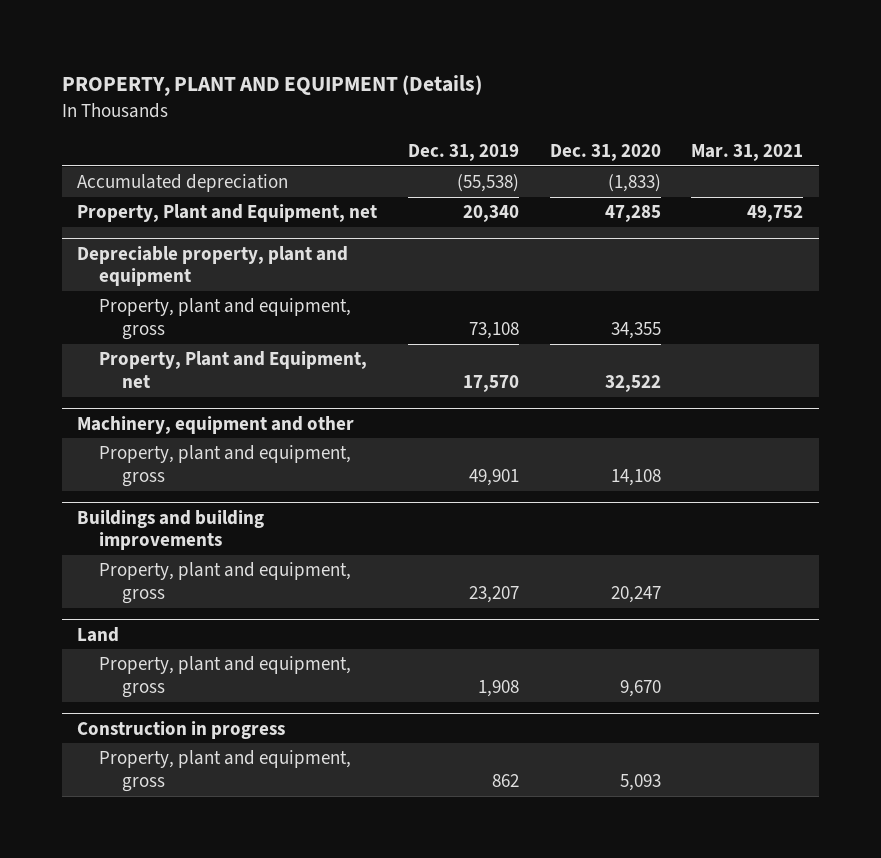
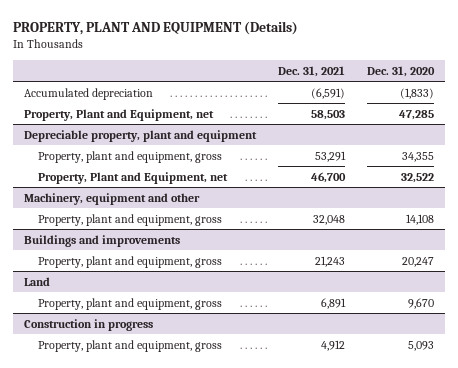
[407,143,519,161] Dec. 31, 2019 -> none
[691,143,804,161] Mar. 31, 2021 -> none
none -> [277,65,345,77] Dec. 31, 2021
[77,509,265,551] Buildings and building improvements -> [24,234,181,247] Buildings and improvements

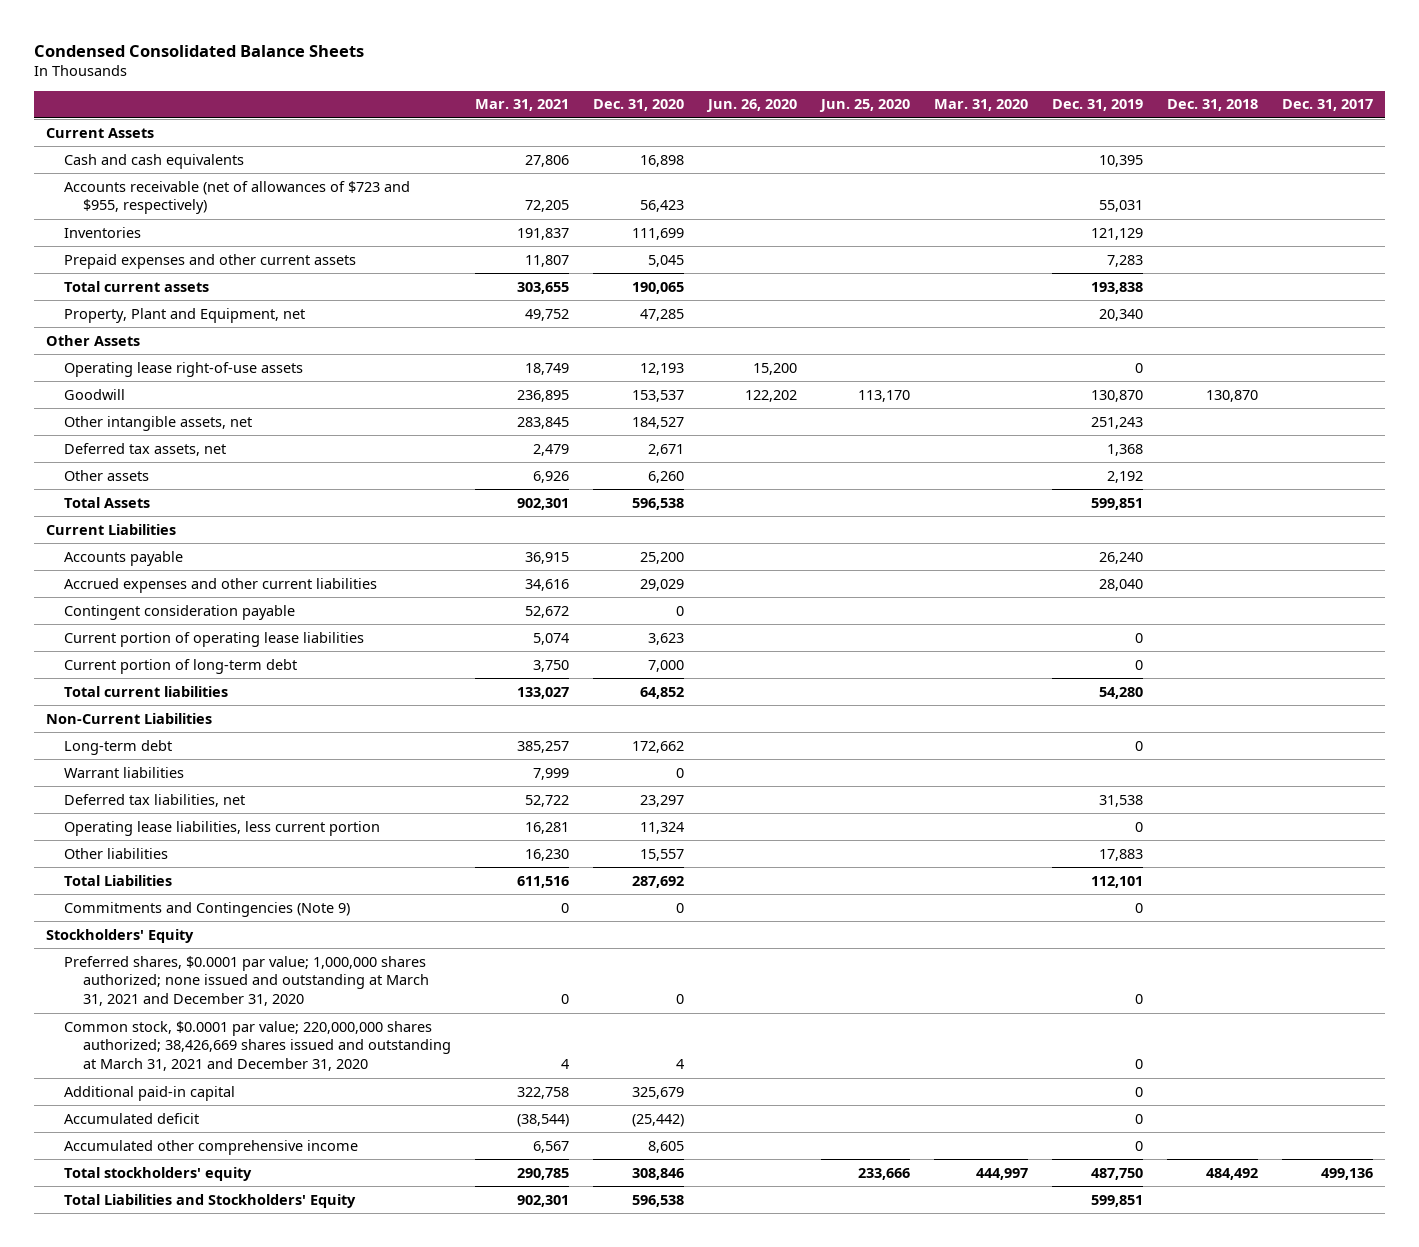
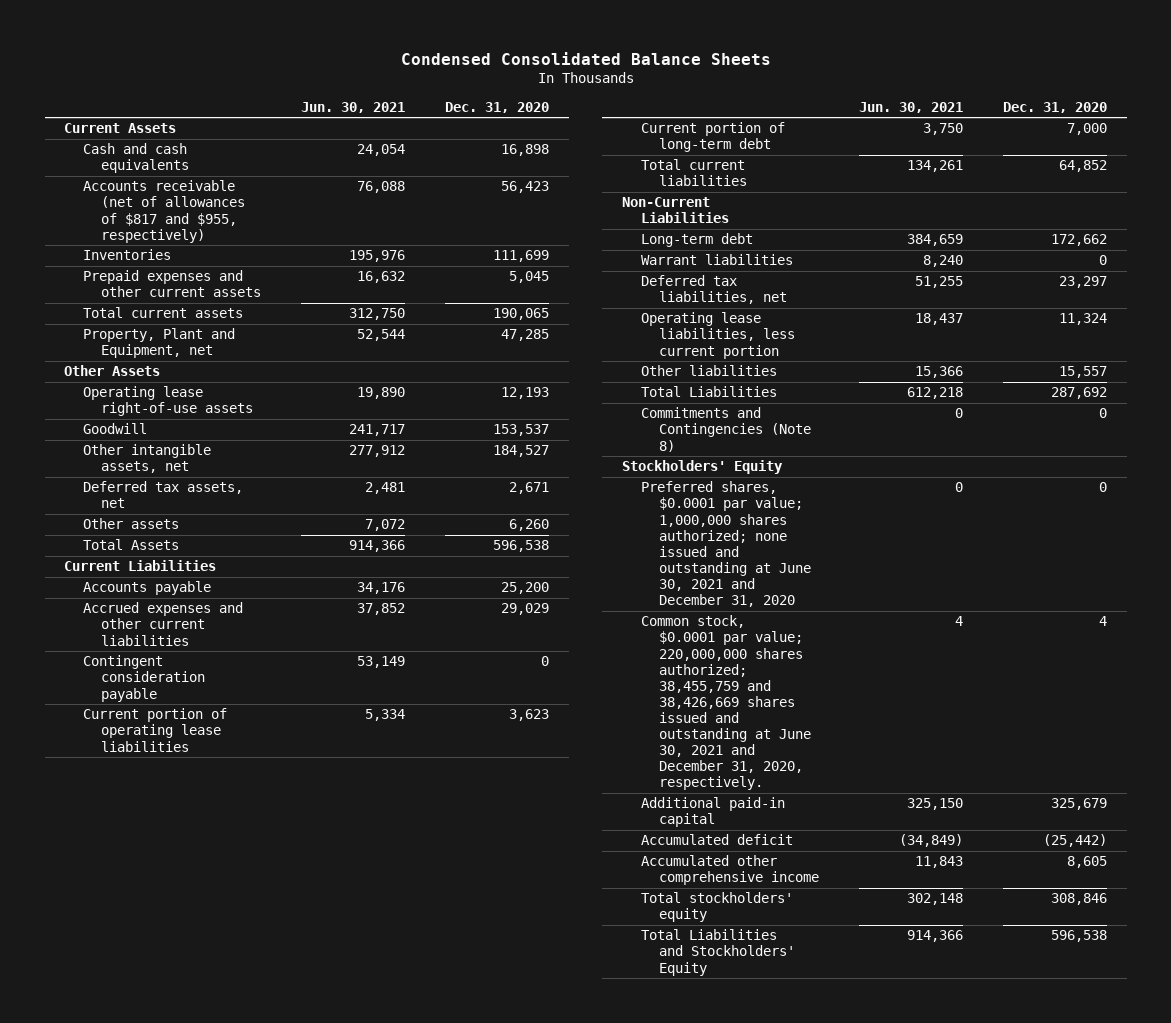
[474,99,569,112] Mar. 31, 2021 -> none
[705,99,797,113] Jun. 26, 2020 -> none
[818,99,910,113] Jun. 25, 2020 -> none
[933,99,1028,112] Mar. 31, 2020 -> none
[1051,99,1143,112] Dec. 31, 2019 -> none
[1166,99,1258,112] Dec. 31, 2018 -> none
[1281,99,1373,112] Dec. 31, 2017 -> none
none -> [301,101,406,113] Jun. 30, 2021
[64,180,411,215] Accounts receivable (net of allowances of $723 and $955, respectively) -> [82,180,246,243] Accounts receivable (net of allowances of $817 and $955, respectively)
[64,901,351,917] Commitments and Contingencies (Note 9) -> [640,407,812,452] Commitments and Contingencies (Note 8)
[64,955,429,1007] Preferred shares, $0.0001 par value; 1,000,000 shares authorized; none issued and outstanding at March 31, 2021 and December 31, 2020 -> [640,481,812,608] Preferred shares, $0.0001 par value; 1,000,000 shares authorized; none issued and outstanding at June 30, 2021 and December 31, 2020
[64,1020,451,1072] Common stock, $0.0001 par value; 220,000,000 shares authorized; 38,426,669 shares issued and outstanding at March 31, 2021 and December 31, 2020 -> [640,615,812,791] Common stock, $0.0001 par value; 220,000,000 shares authorized; 38,455,759 and 38,426,669 shares issued and outstanding at June 30, 2021 and December 31, 2020, respectively.

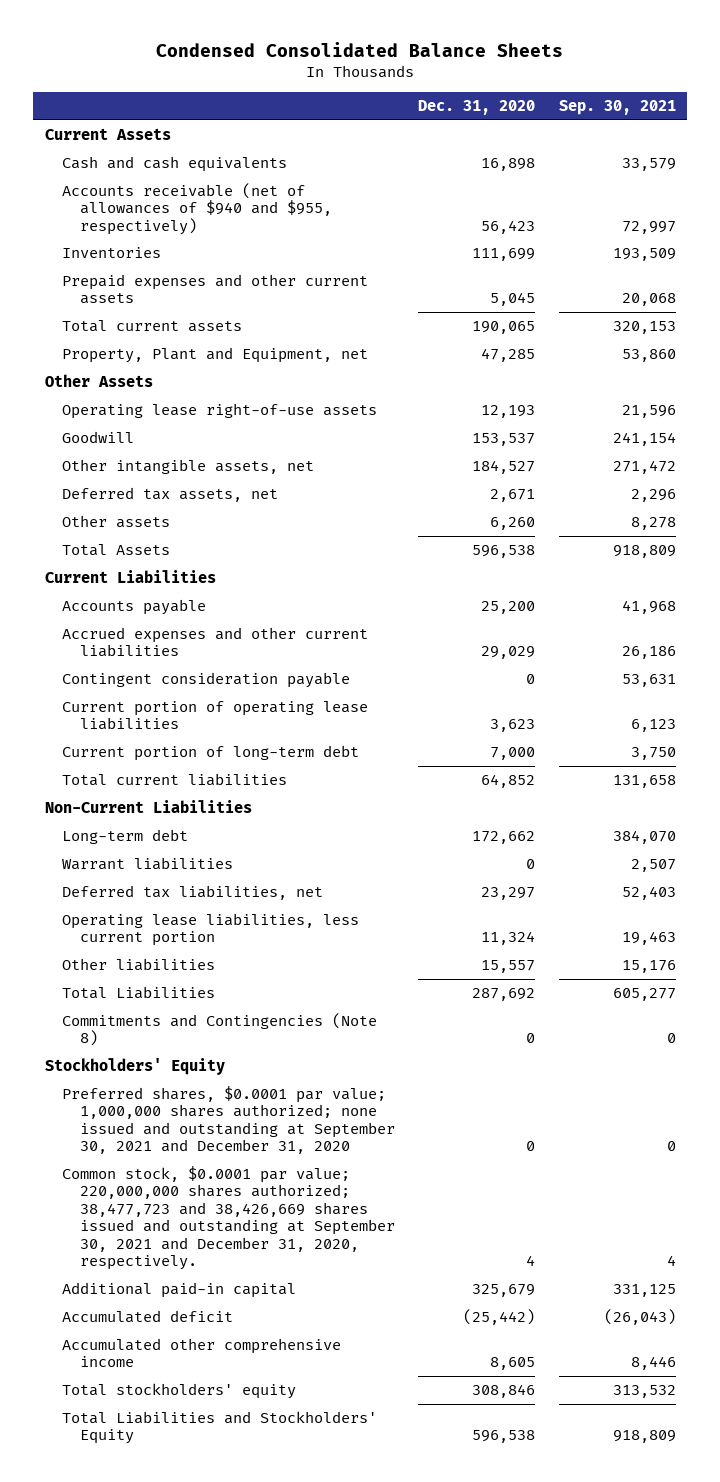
[301,101,406,113] Jun. 30, 2021 -> none
none -> [558,100,676,116] Sep. 30, 2021
[82,180,246,243] Accounts receivable (net of allowances of $817 and $955, respectively) -> [62,183,332,235] Accounts receivable (net of allowances of $940 and $955, respectively)
[640,481,812,608] Preferred shares, $0.0001 par value; 1,000,000 shares authorized; none issued and outstanding at June 30, 2021 and December 31, 2020 -> [62,1086,395,1155] Preferred shares, $0.0001 par value; 1,000,000 shares authorized; none issued and outstanding at September 30, 2021 and December 31, 2020
[640,615,812,791] Common stock, $0.0001 par value; 220,000,000 shares authorized; 38,455,759 and 38,426,669 shares issued and outstanding at June 30, 2021 and December 31, 2020, respectively. -> [62,1166,395,1271] Common stock, $0.0001 par value; 220,000,000 shares authorized; 38,477,723 and 38,426,669 shares issued and outstanding at September 30, 2021 and December 31, 2020, respectively.

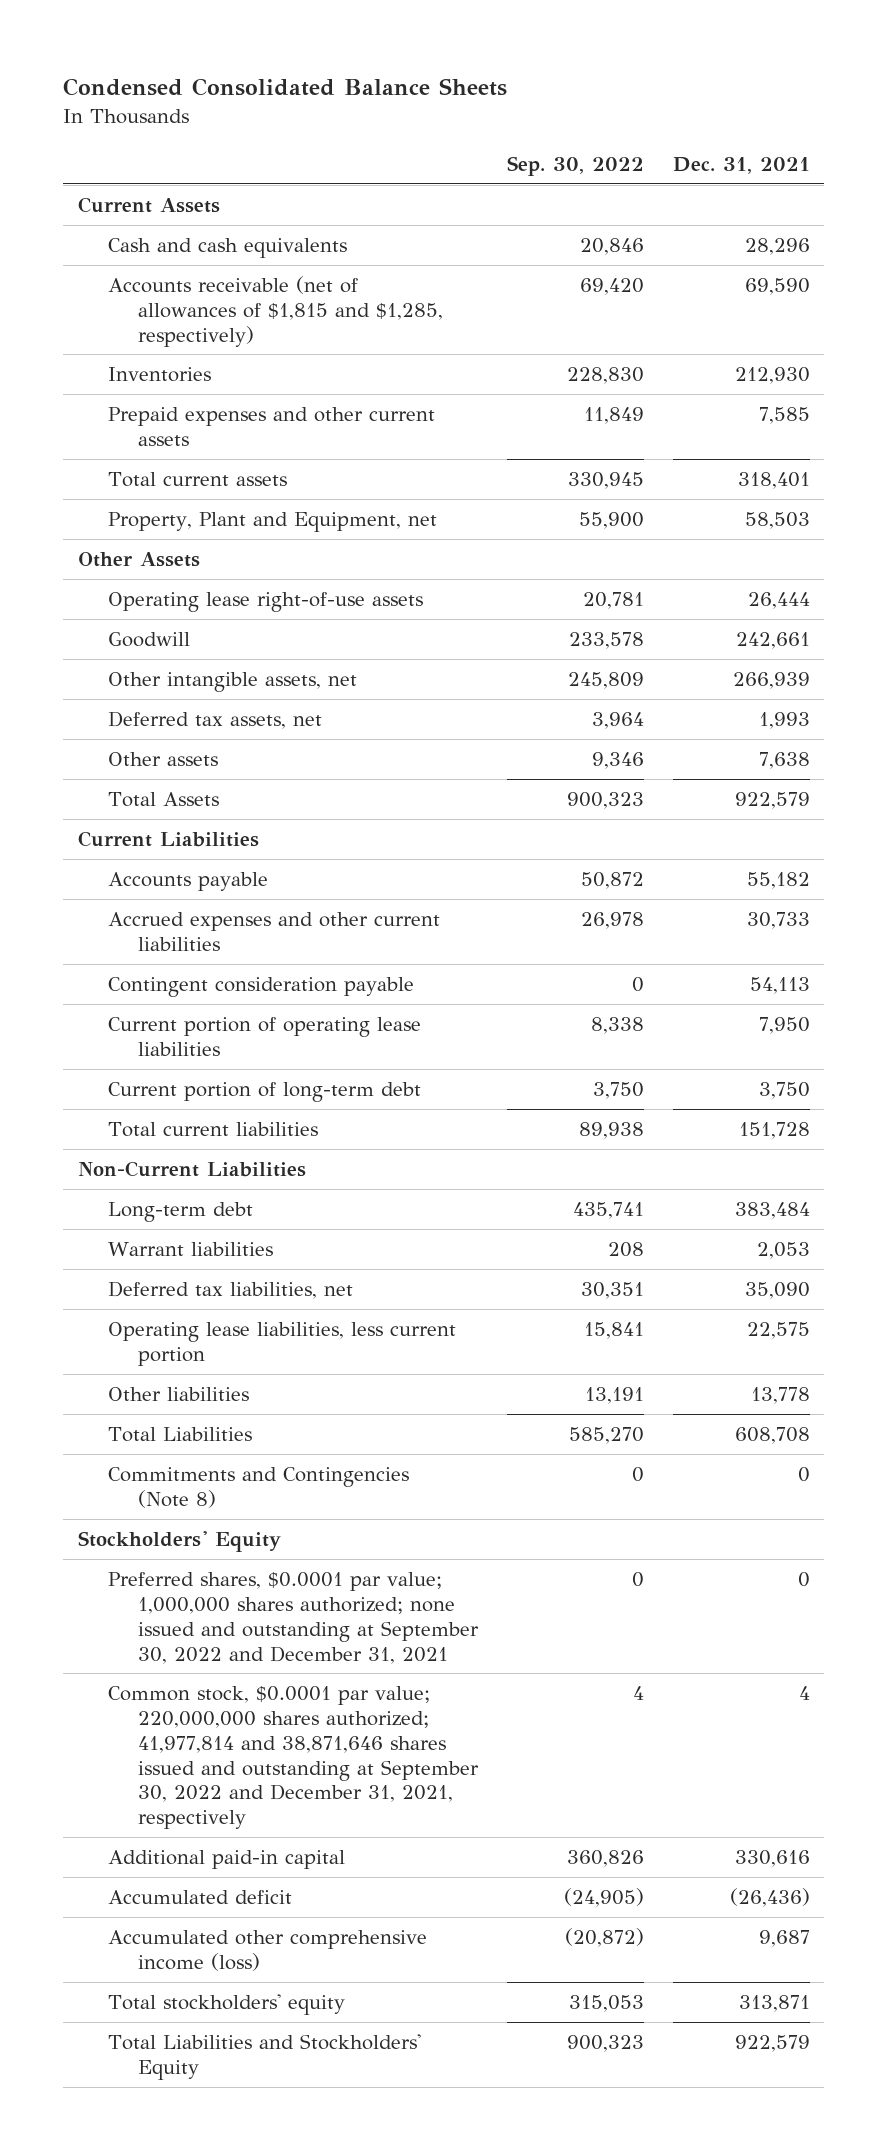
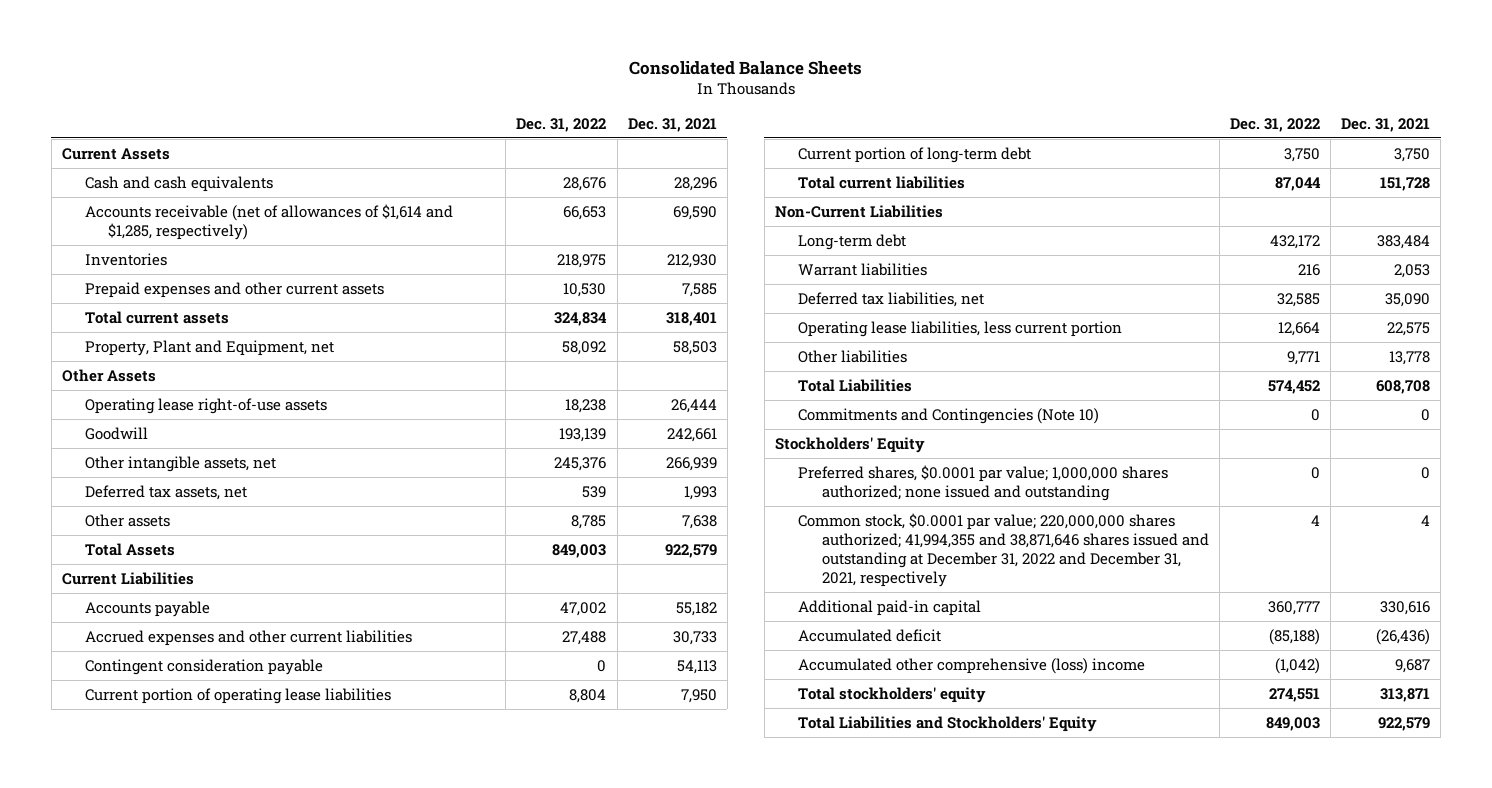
[63,78,508,97] Condensed Consolidated Balance Sheets -> [628,61,862,76] Consolidated Balance Sheets
[506,156,644,177] Sep. 30, 2022 -> none
none -> [516,117,607,132] Dec. 31, 2022
[107,276,444,347] Accounts receivable (net of allowances of $1,815 and $1,285, respectively) -> [84,203,453,240] Accounts receivable (net of allowances of $1,614 and $1,285, respectively)
[107,1467,409,1508] Commitments and Contingencies (Note 8) -> [798,407,1100,424] Commitments and Contingencies (Note 10)
[107,1572,480,1664] Preferred shares, $0.0001 par value; 1,000,000 shares authorized; none issued and outstanding at September 30, 2022 and December 31, 2021 -> [798,464,1169,501] Preferred shares, $0.0001 par value; 1,000,000 shares authorized; none issued and outstanding
[107,1686,480,1830] Common stock, $0.0001 par value; 220,000,000 shares authorized; 41,977,814 and 38,871,646 shares issued and outstanding at September 30, 2022 and December 31, 2021, respectively -> [798,512,1209,588] Common stock, $0.0001 par value; 220,000,000 shares authorized; 41,994,355 and 38,871,646 shares issued and outstanding at December 31, 2022 and December 31, 2021, respectively
[107,1930,427,1971] Accumulated other comprehensive income (loss) -> [798,657,1146,674] Accumulated other comprehensive (loss) income

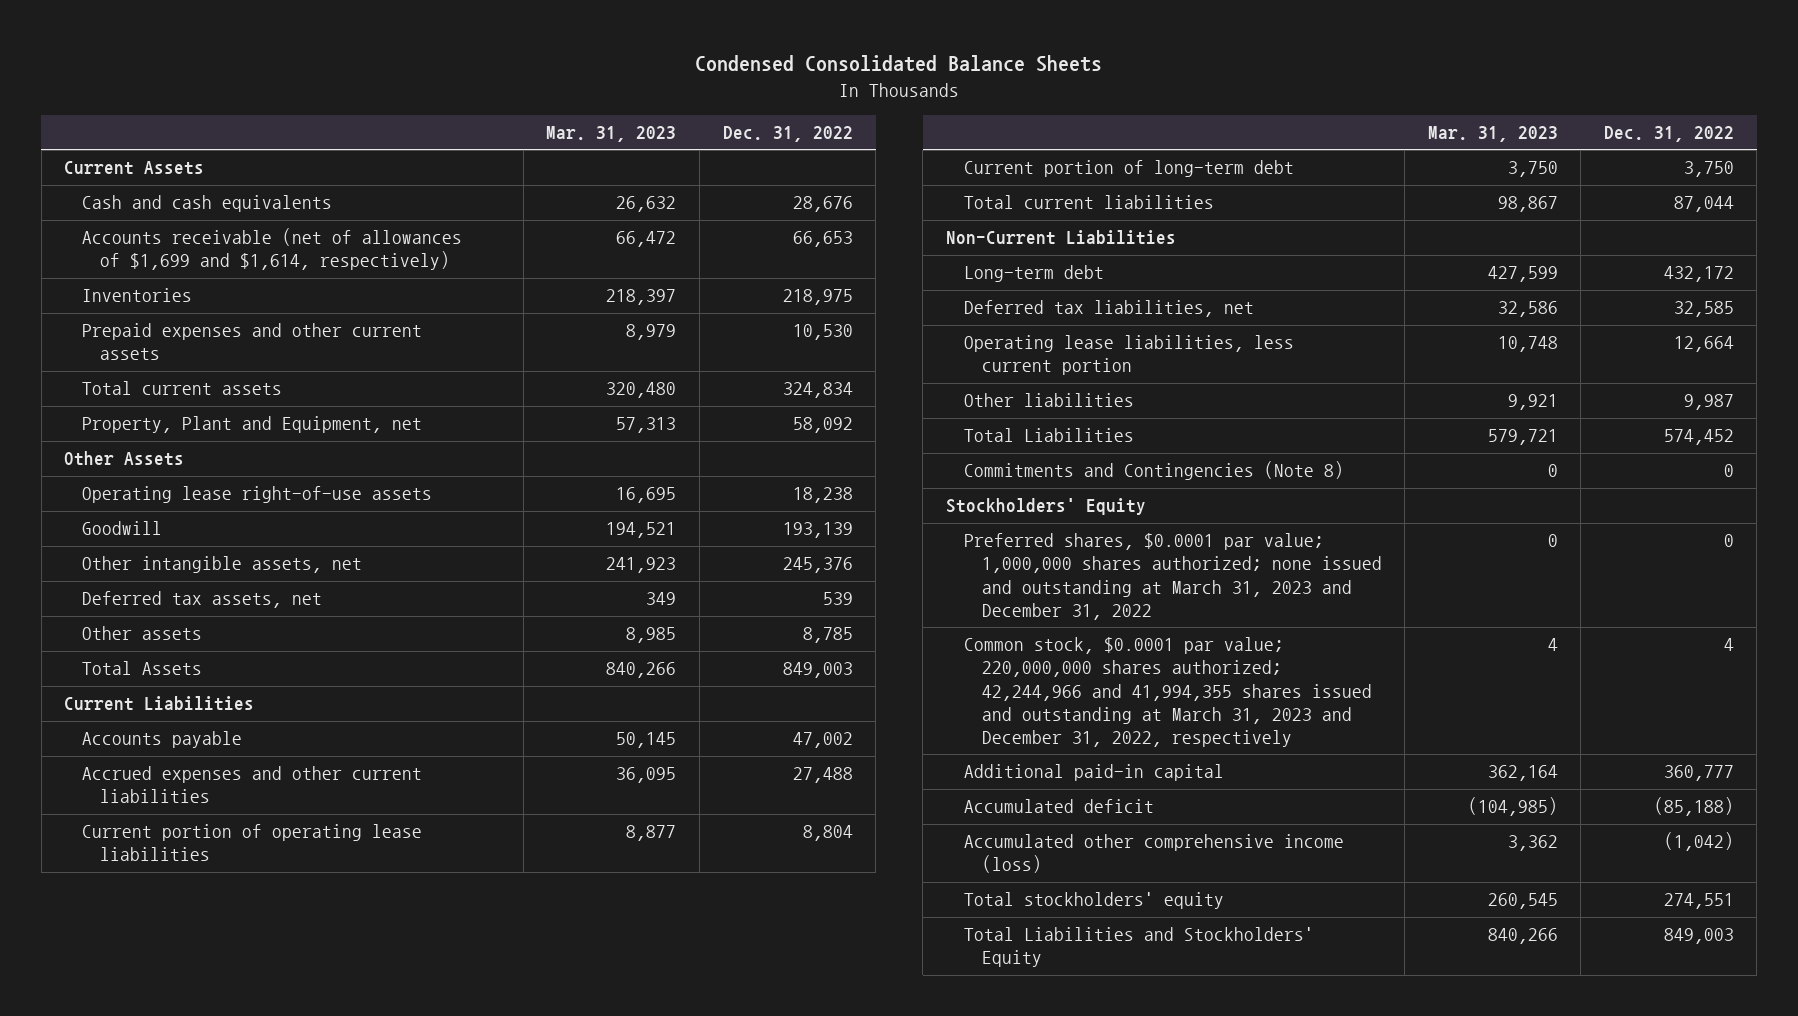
[628,61,862,76] Consolidated Balance Sheets -> [695,55,1103,73] Condensed Consolidated Balance Sheets
[627,117,717,132] Dec. 31, 2021 -> none
none -> [546,126,677,143] Mar. 31, 2023
[84,203,453,240] Accounts receivable (net of allowances of $1,614 and $1,285, respectively) -> [82,228,463,271] Accounts receivable (net of allowances of $1,699 and $1,614, respectively)
[84,658,323,675] Contingent consideration payable -> none
[798,262,928,276] Warrant liabilities -> none
[1286,350,1320,365] 9,771 -> [1683,394,1734,411] 9,987
[798,407,1100,424] Commitments and Contingencies (Note 10) -> [963,461,1344,481] Commitments and Contingencies (Note 8)
[798,464,1169,501] Preferred shares, $0.0001 par value; 1,000,000 shares authorized; none issued and outstanding -> [963,533,1382,620] Preferred shares, $0.0001 par value; 1,000,000 shares authorized; none issued and outstanding at March 31, 2023 and December 31, 2022
[798,512,1209,588] Common stock, $0.0001 par value; 220,000,000 shares authorized; 41,994,355 and 38,871,646 shares issued and outstanding at December 31, 2022 and December 31, 2021, respectively -> [963,637,1372,747] Common stock, $0.0001 par value; 220,000,000 shares authorized; 42,244,966 and 41,994,355 shares issued and outstanding at March 31, 2023 and December 31, 2022, respectively
[798,657,1146,674] Accumulated other comprehensive (loss) income -> [963,834,1344,874] Accumulated other comprehensive income (loss)

